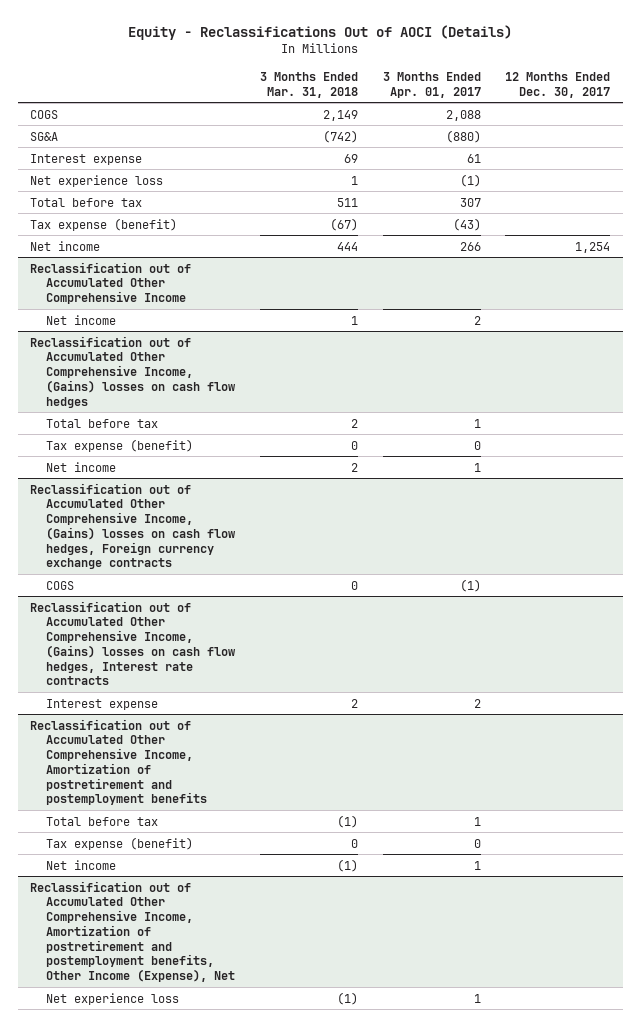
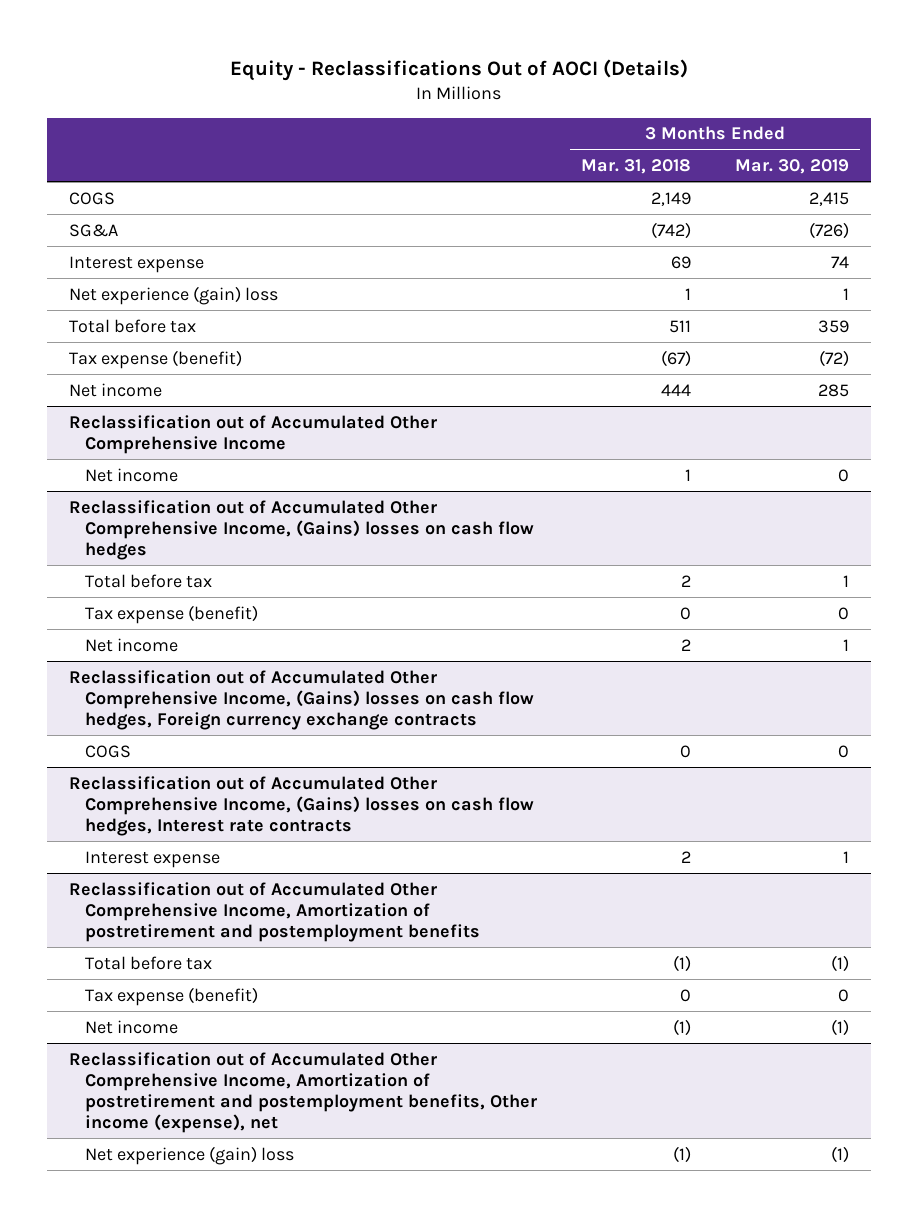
[382,71,481,98] 3 Months Ended Apr. 01, 2017 -> none
[505,71,611,98] 12 Months Ended Dec. 30, 2017 -> none
none -> [734,159,849,175] Mar. 30, 2019
[29,174,163,187] Net experience loss -> [69,285,279,305] Net experience (gain) loss
[29,880,236,983] Reclassification out of Accumulated Other Comprehensive Income, Amortization of postretirement and postemployment benefits, Other Income (Expense), Net -> [69,1051,537,1133] Reclassification out of Accumulated Other Comprehensive Income, Amortization of postretirement and postemployment benefits, Other income (expense), net
[46,992,180,1005] Net experience loss -> [84,1145,294,1165] Net experience (gain) loss

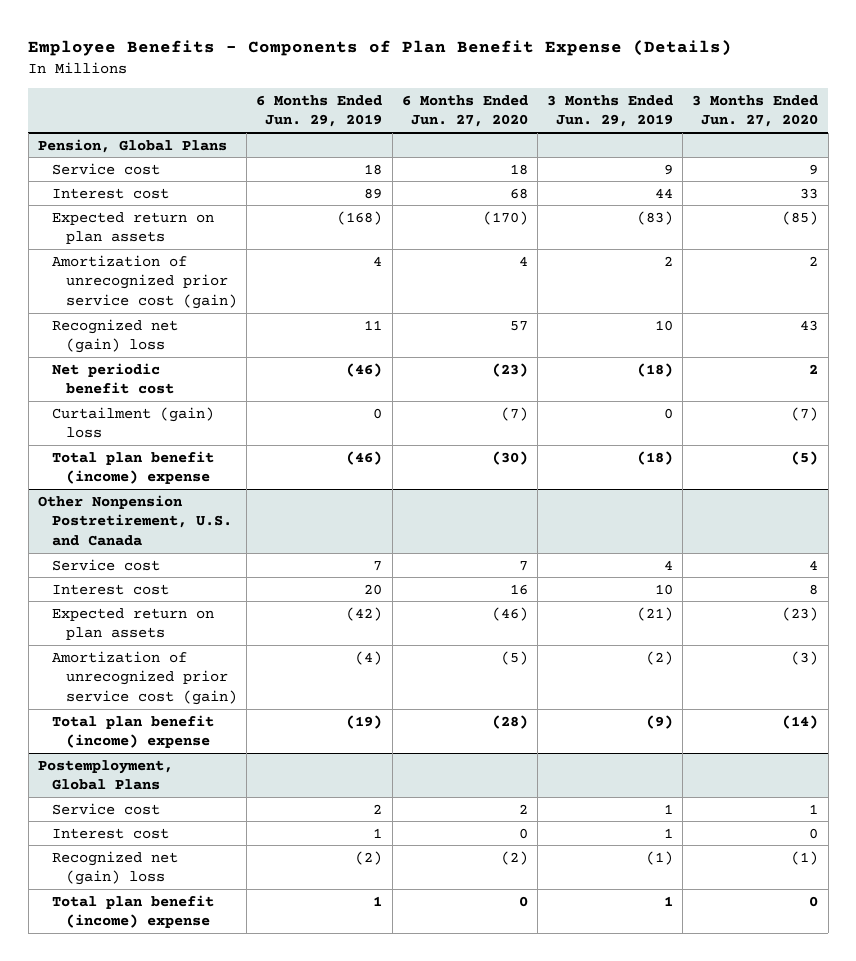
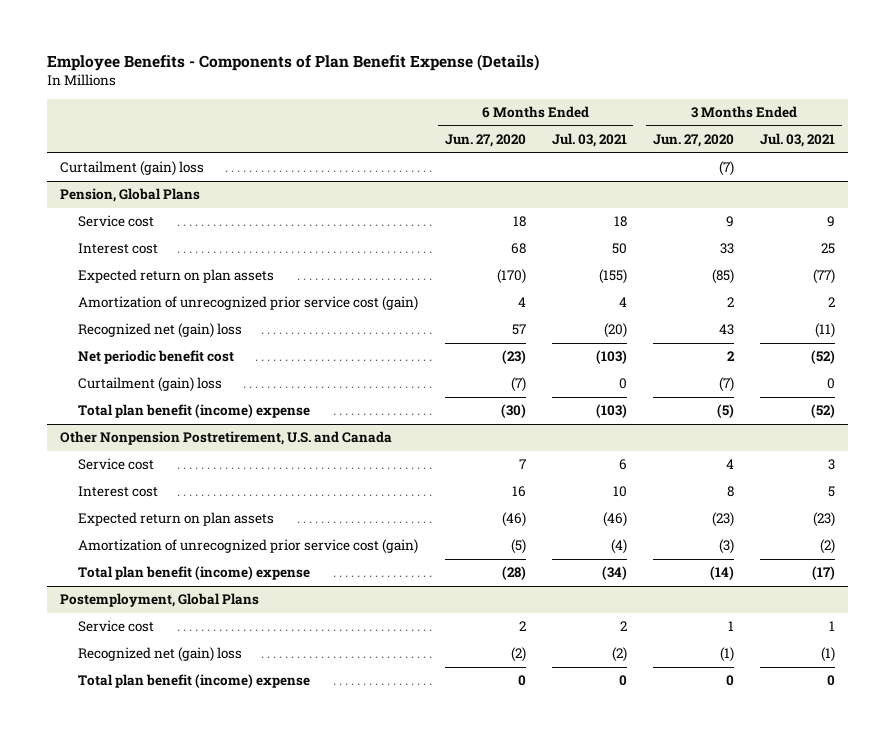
[256,94,383,128] 6 Months Ended Jun. 29, 2019 -> none
[547,94,674,128] 3 Months Ended Jun. 29, 2019 -> none
none -> [551,132,627,147] Jul. 03, 2021
none -> [760,132,836,147] Jul. 03, 2021
none -> [59,161,204,177] Curtailment (gain) loss
[52,827,170,839] Interest cost -> none

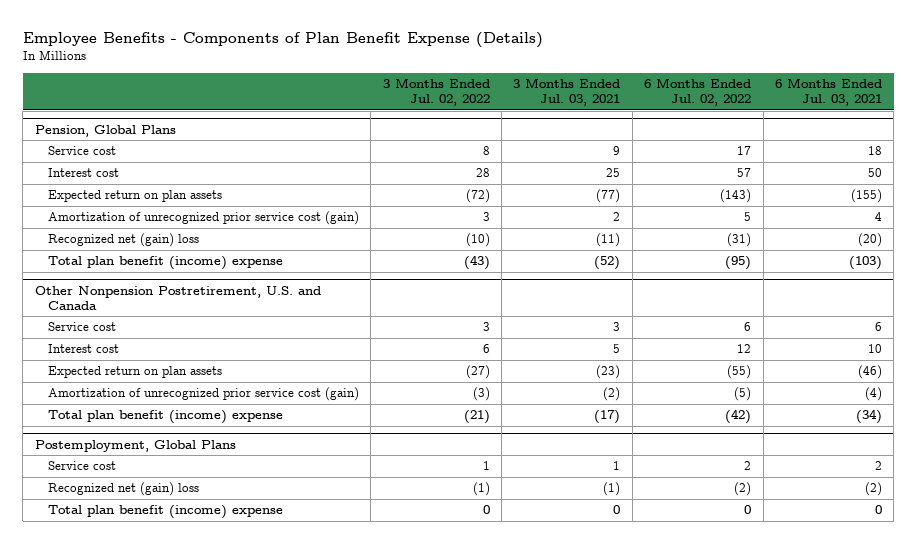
[444,133,526,147] Jun. 27, 2020 -> none
[652,133,734,147] Jun. 27, 2020 -> none
none -> [382,78,490,107] 3 Months Ended Jul. 02, 2022
none -> [644,78,752,107] 6 Months Ended Jul. 02, 2022
[59,161,204,177] Curtailment (gain) loss -> none
[78,350,235,365] Net periodic benefit cost -> none
[78,377,223,393] Curtailment (gain) loss -> none

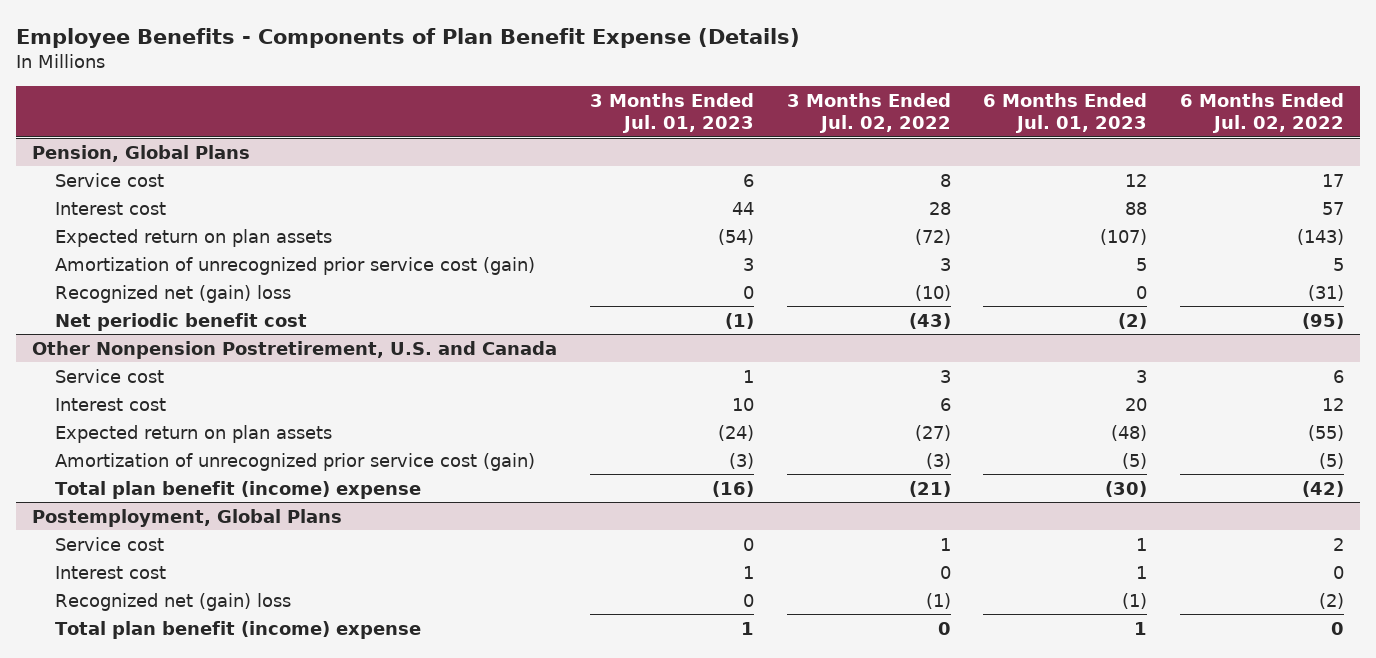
[513,78,621,107] 3 Months Ended Jul. 03, 2021 -> none
[774,78,882,107] 6 Months Ended Jul. 03, 2021 -> none
none -> [589,92,754,134] 3 Months Ended Jul. 01, 2023
none -> [983,92,1148,134] 6 Months Ended Jul. 01, 2023
[47,256,283,271] Total plan benefit (income) expense -> [55,312,308,331] Net periodic benefit cost
none -> [55,565,167,579] Interest cost

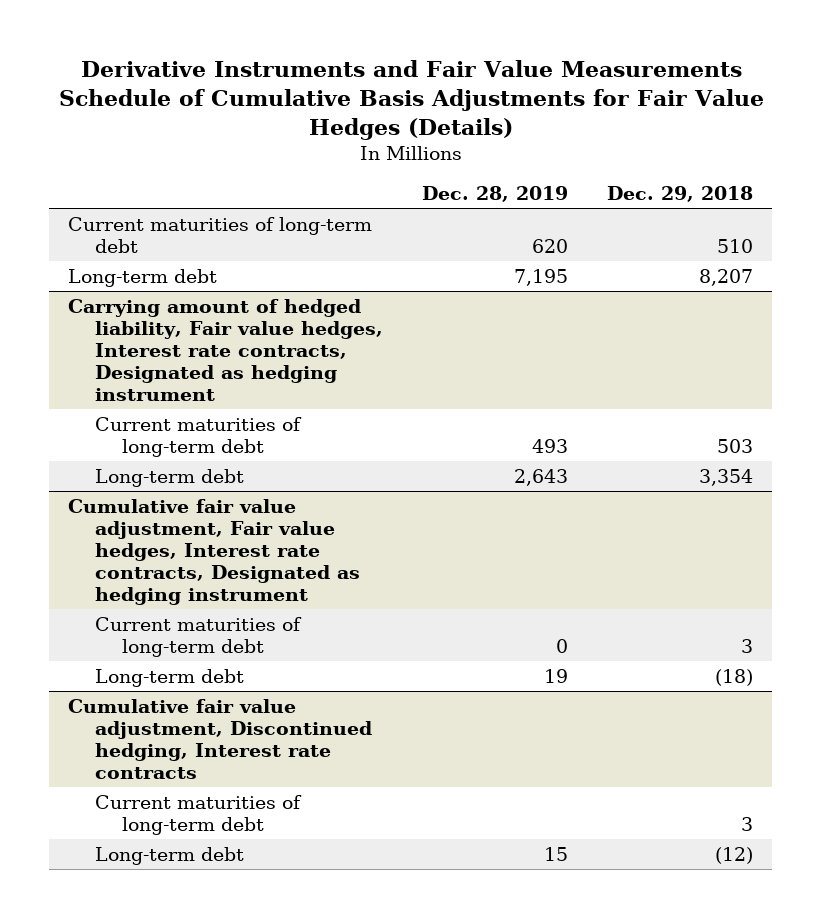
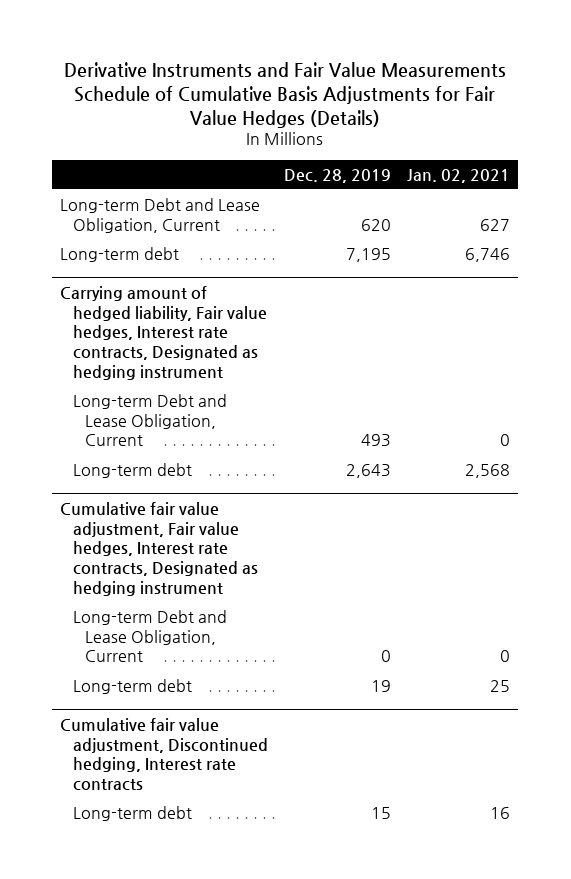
[606,186,753,203] Dec. 29, 2018 -> none
none -> [407,168,511,183] Jan. 02, 2021
[68,216,373,253] Current maturities of long-term debt -> [60,197,261,233] Long-term Debt and Lease Obligation, Current
[94,416,302,457] Current maturities of long-term debt -> [72,393,227,447] Long-term Debt and Lease Obligation, Current
[94,616,302,657] Current maturities of long-term debt -> [72,609,227,663] Long-term Debt and Lease Obligation, Current
[94,794,302,835] Current maturities of long-term debt -> none

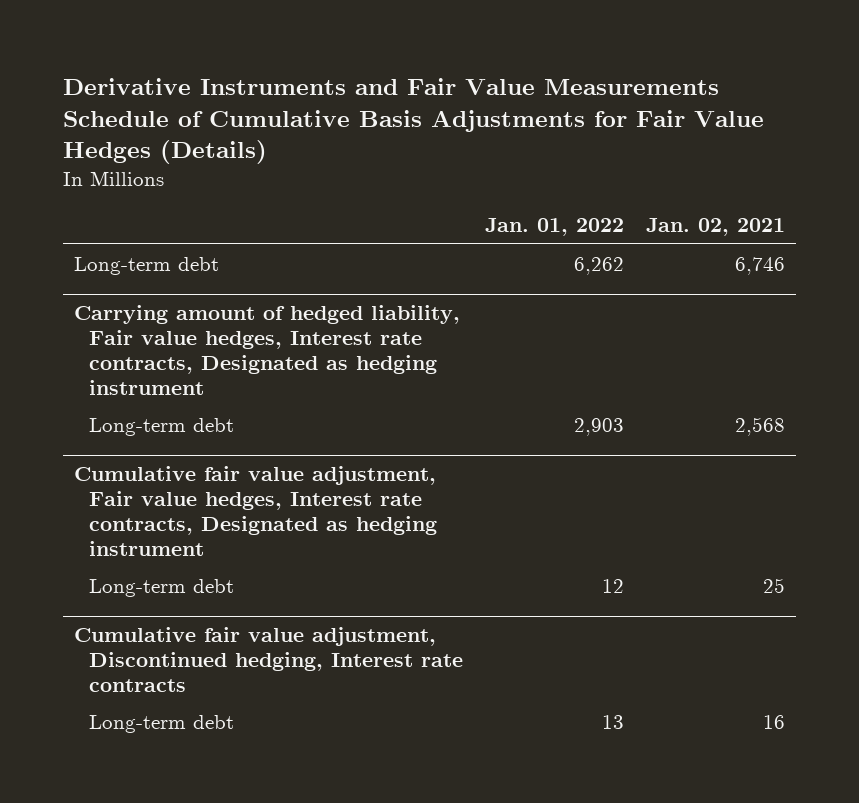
[283,168,391,183] Dec. 28, 2019 -> none
none -> [485,218,625,237] Jan. 01, 2022
[60,197,261,233] Long-term Debt and Lease Obligation, Current -> none
[72,393,227,447] Long-term Debt and Lease Obligation, Current -> none
[72,609,227,663] Long-term Debt and Lease Obligation, Current -> none

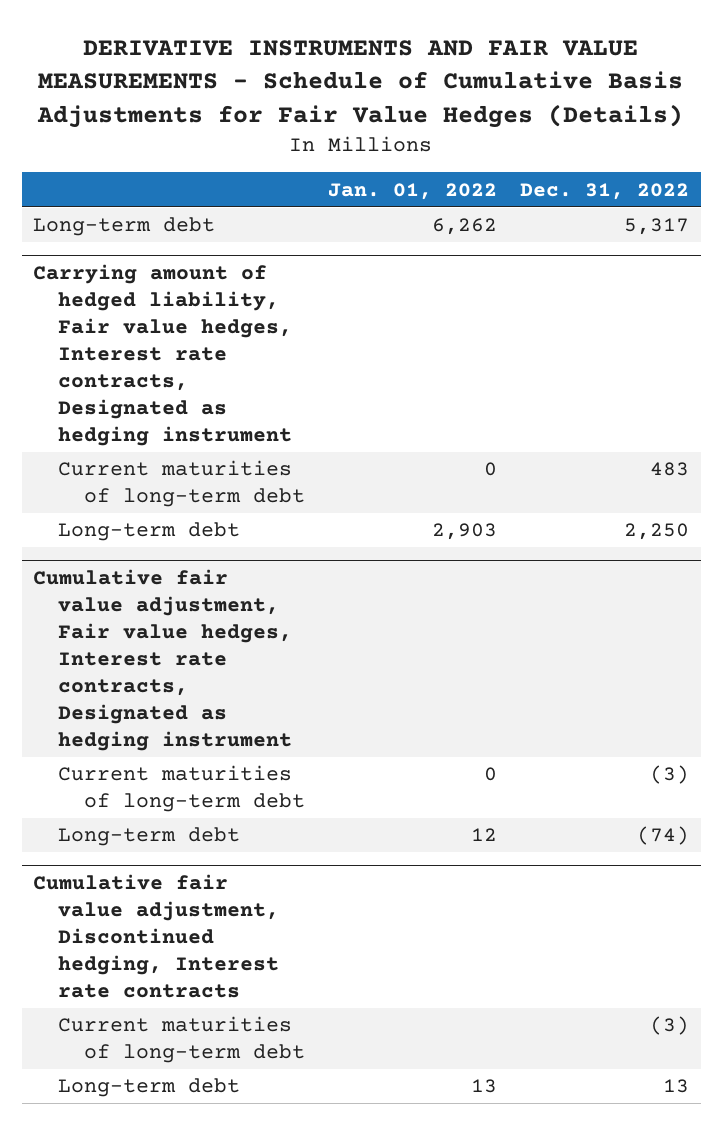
[62,77,764,165] Derivative Instruments and Fair Value Measurements Schedule of Cumulative Basis Adjustments for Fair Value Hedges (Details) -> [37,39,684,128] DERIVATIVE INSTRUMENTS AND FAIR VALUE MEASUREMENTS - Schedule of Cumulative Basis Adjustments for Fair Value Hedges (Details)
[645,218,785,237] Jan. 02, 2021 -> none
none -> [520,182,690,200] Dec. 31, 2022
none -> [58,460,305,508] Current maturities of long-term debt
none -> [58,765,305,813] Current maturities of long-term debt
none -> [58,1016,305,1064] Current maturities of long-term debt

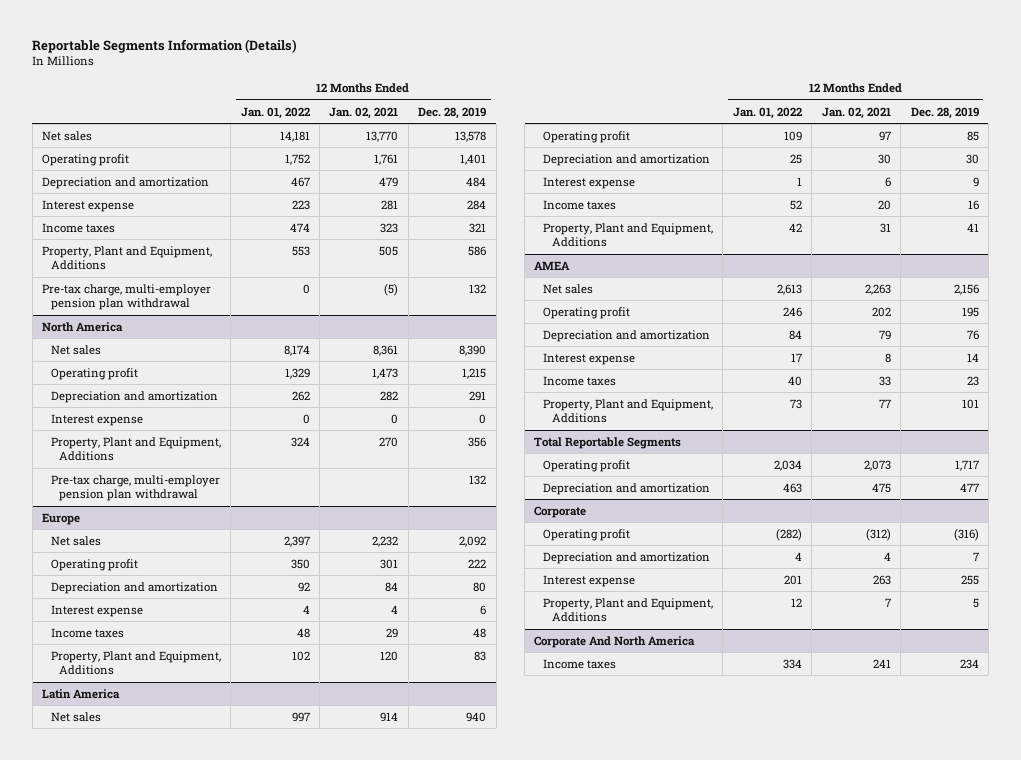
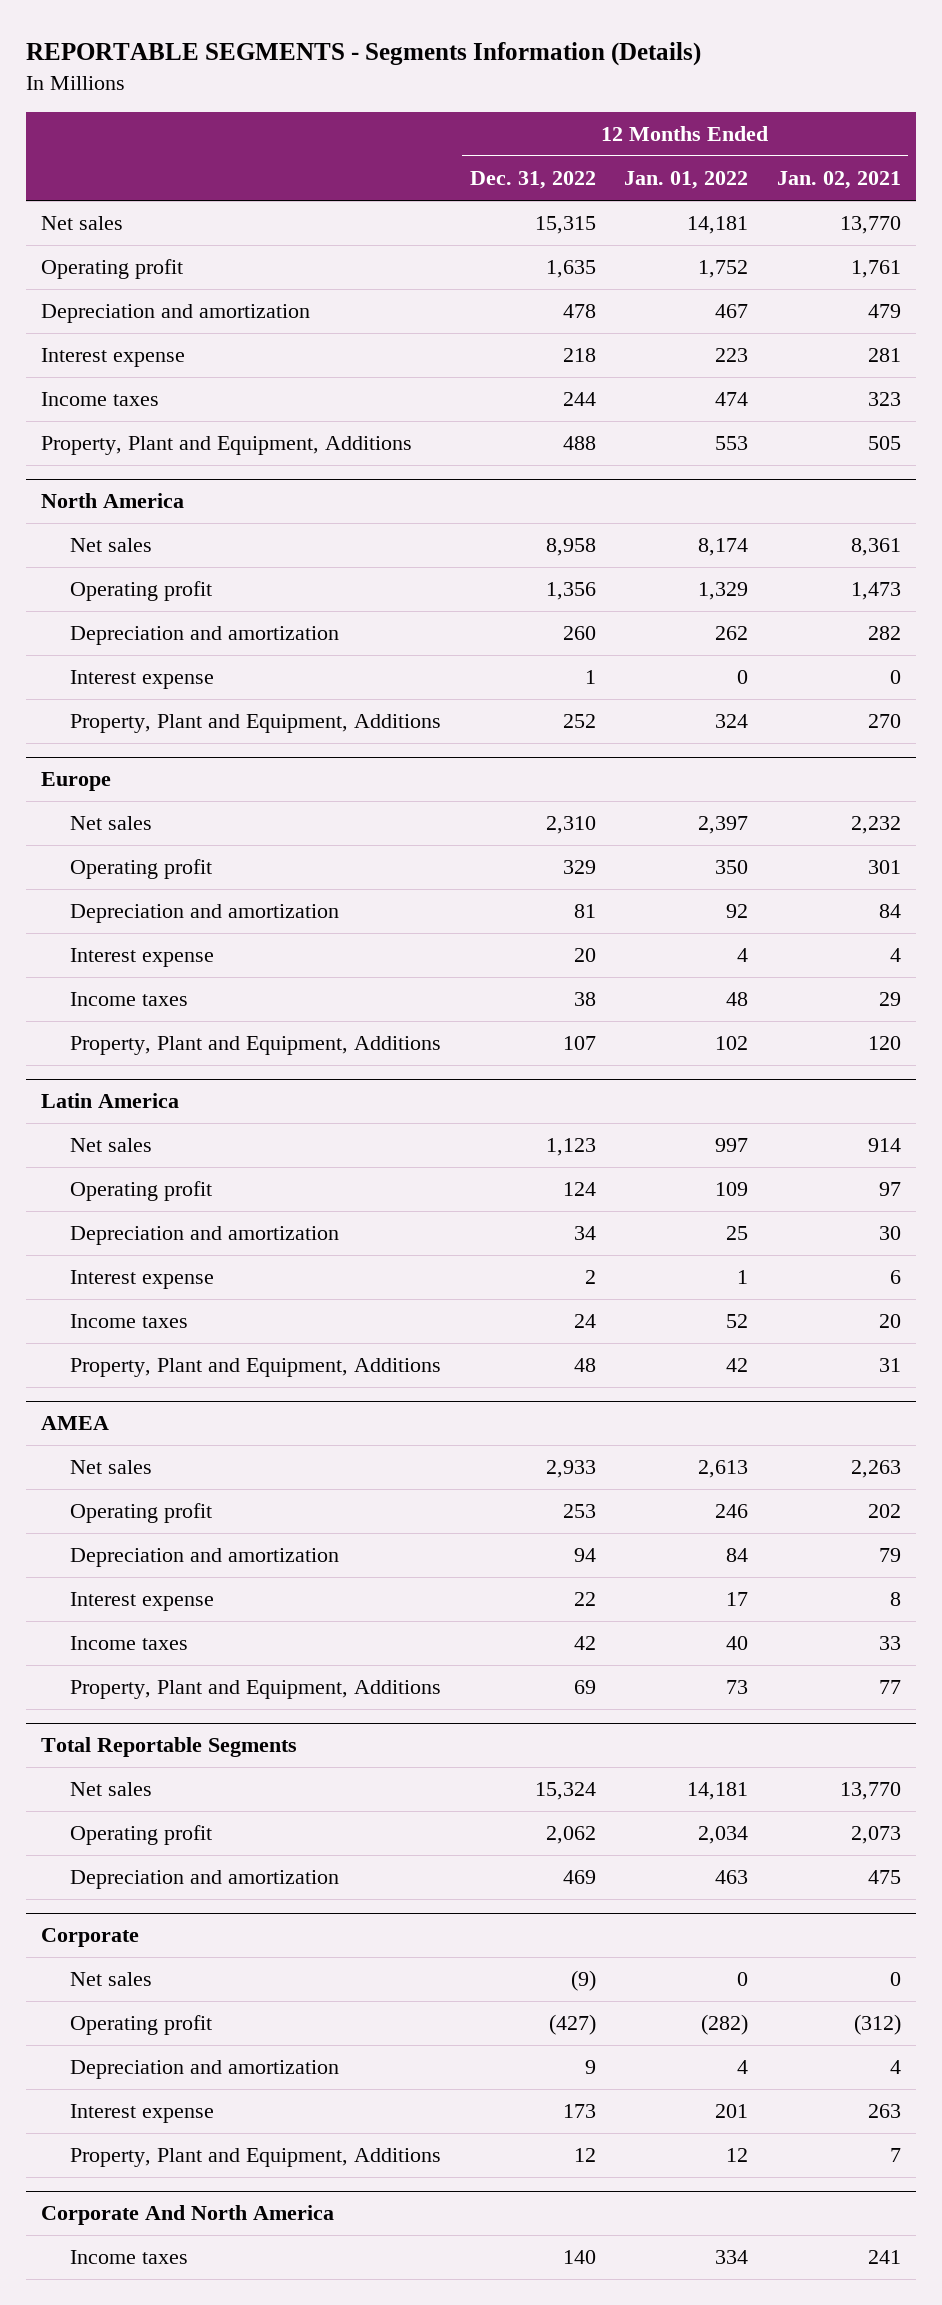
[32,38,298,53] Reportable Segments Information (Details) -> [26,42,702,67] REPORTABLE SEGMENTS - Segments Information (Details)
[418,106,487,119] Dec. 28, 2019 -> none
none -> [469,171,596,190] Dec. 31, 2022
[42,283,212,311] Pre-tax charge, multi-employer pension plan withdrawal -> none
[50,474,220,502] Pre-tax charge, multi-employer pension plan withdrawal -> none
none -> [69,1782,152,1797] Net sales
none -> [69,1972,152,1987] Net sales

